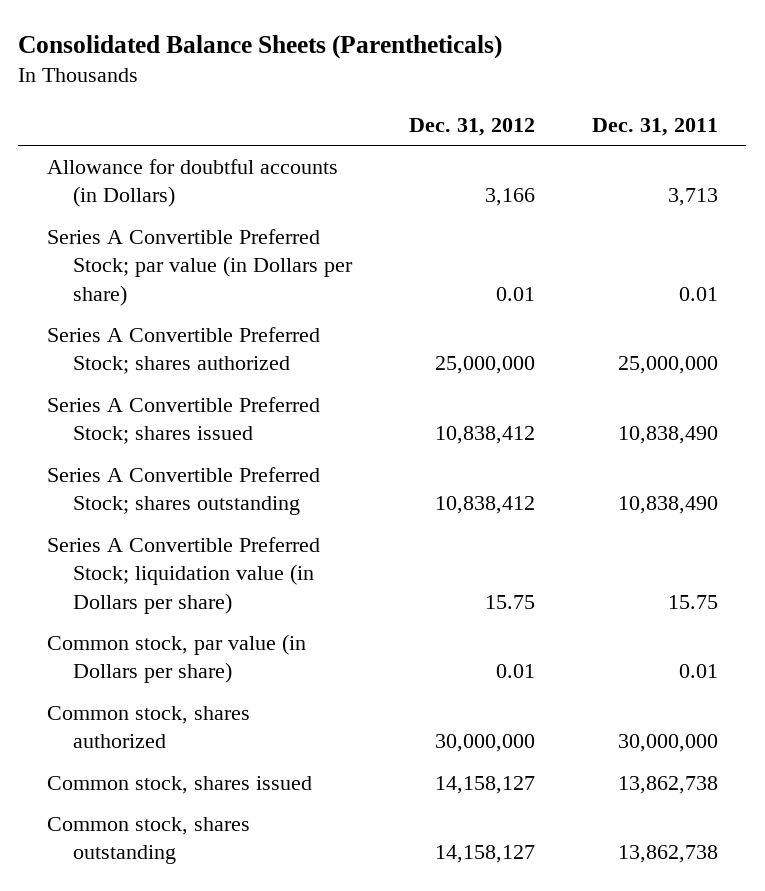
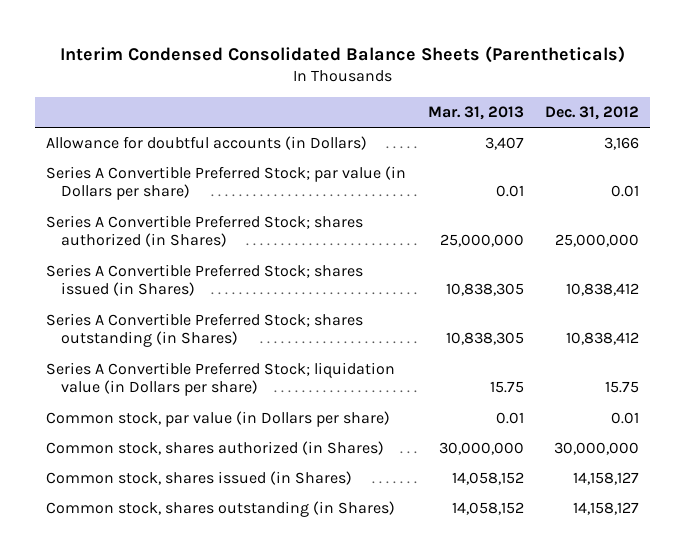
[18,34,503,59] Consolidated Balance Sheets (Parentheticals) -> [59,46,625,64] Interim Condensed Consolidated Balance Sheets (Parentheticals)
[591,117,718,136] Dec. 31, 2011 -> none
none -> [427,106,524,121] Mar. 31, 2013
[46,326,320,375] Series A Convertible Preferred Stock; shares authorized -> [46,215,364,248] Series A Convertible Preferred Stock; shares authorized (in Shares)
[46,396,320,445] Series A Convertible Preferred Stock; shares issued -> [46,264,364,297] Series A Convertible Preferred Stock; shares issued (in Shares)
[46,466,320,516] Series A Convertible Preferred Stock; shares outstanding -> [46,313,364,348] Series A Convertible Preferred Stock; shares outstanding (in Shares)
[46,705,250,749] Common stock, shares authorized -> [46,441,385,456] Common stock, shares authorized (in Shares)
[46,775,312,794] Common stock, shares issued -> [46,471,353,486] Common stock, shares issued (in Shares)
[46,816,250,865] Common stock, shares outstanding -> [46,501,396,518] Common stock, shares outstanding (in Shares)

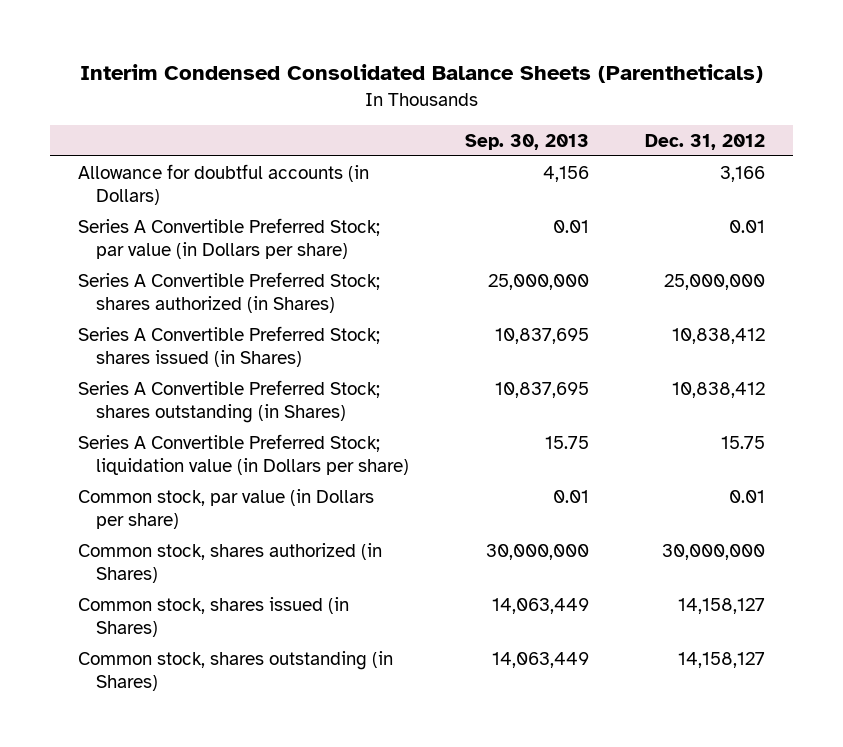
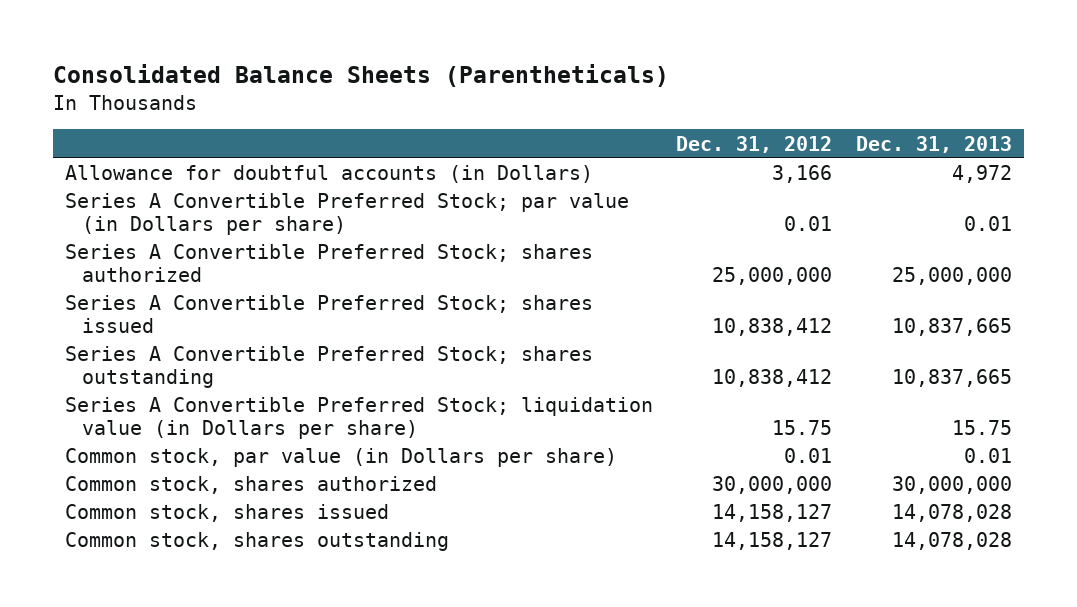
[79,63,763,83] Interim Condensed Consolidated Balance Sheets (Parentheticals) -> [53,64,670,88] Consolidated Balance Sheets (Parentheticals)
[465,133,590,150] Sep. 30, 2013 -> none
none -> [855,135,1012,153] Dec. 31, 2013
[78,271,381,313] Series A Convertible Preferred Stock; shares authorized (in Shares) -> [64,244,593,282] Series A Convertible Preferred Stock; shares authorized
[78,325,381,367] Series A Convertible Preferred Stock; shares issued (in Shares) -> [64,295,593,333] Series A Convertible Preferred Stock; shares issued
[78,379,381,423] Series A Convertible Preferred Stock; shares outstanding (in Shares) -> [64,346,593,388] Series A Convertible Preferred Stock; shares outstanding
[78,542,383,583] Common stock, shares authorized (in Shares) -> [64,476,437,495] Common stock, shares authorized
[78,596,350,637] Common stock, shares issued (in Shares) -> [64,504,389,523] Common stock, shares issued
[78,650,394,691] Common stock, shares outstanding (in Shares) -> [64,532,449,552] Common stock, shares outstanding

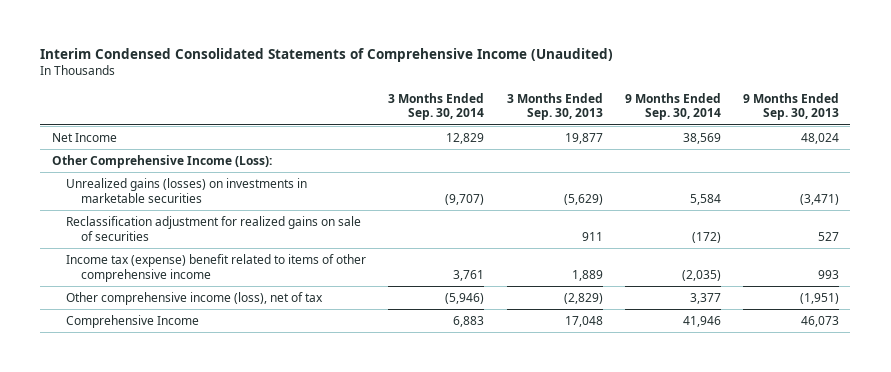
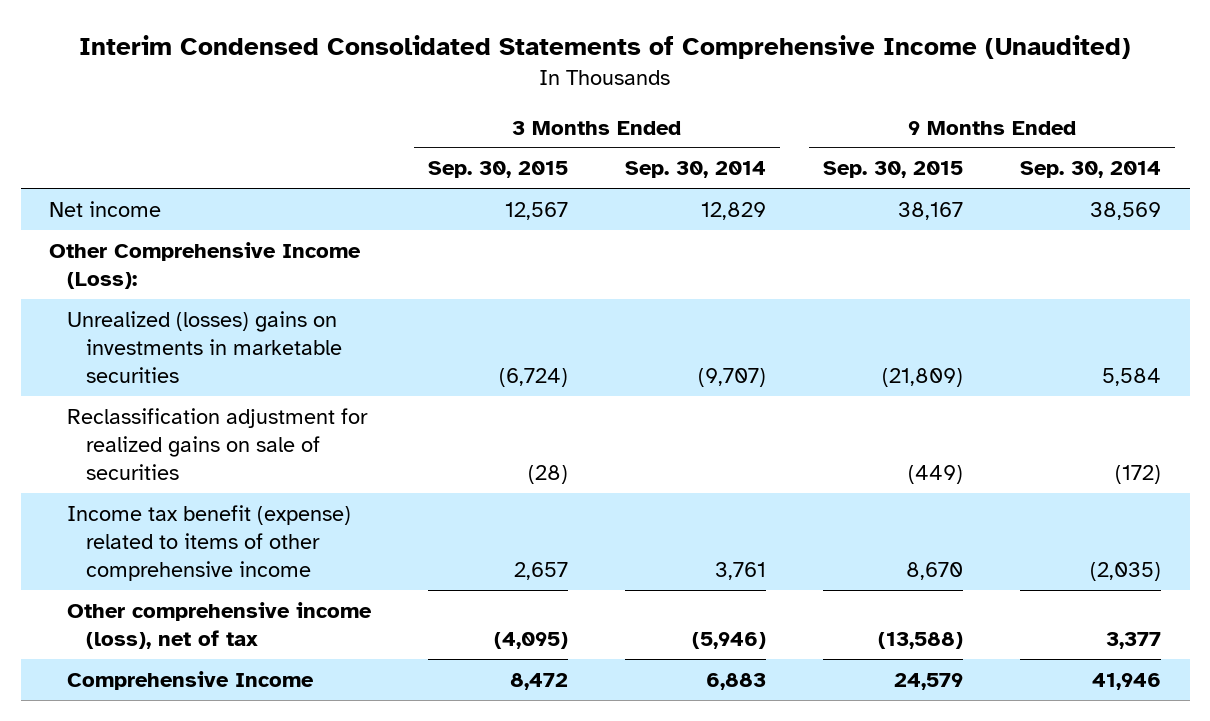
[506,92,603,121] 3 Months Ended Sep. 30, 2013 -> none
[743,92,840,121] 9 Months Ended Sep. 30, 2013 -> none
none -> [428,161,569,179] Sep. 30, 2015
none -> [823,161,964,179] Sep. 30, 2015
[51,132,117,142] Net Income -> [49,200,162,217] Net income
[66,177,308,203] Unrealized gains (losses) on investments in marketable securities -> [67,310,342,383] Unrealized (losses) gains on investments in marketable securities
[66,253,367,282] Income tax (expense) benefit related to items of other comprehensive income -> [67,504,352,581] Income tax benefit (expense) related to items of other comprehensive income

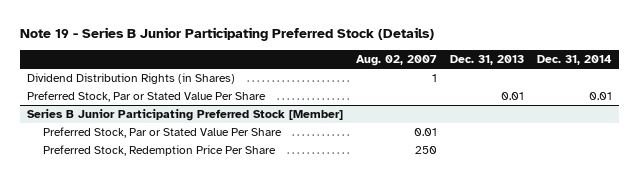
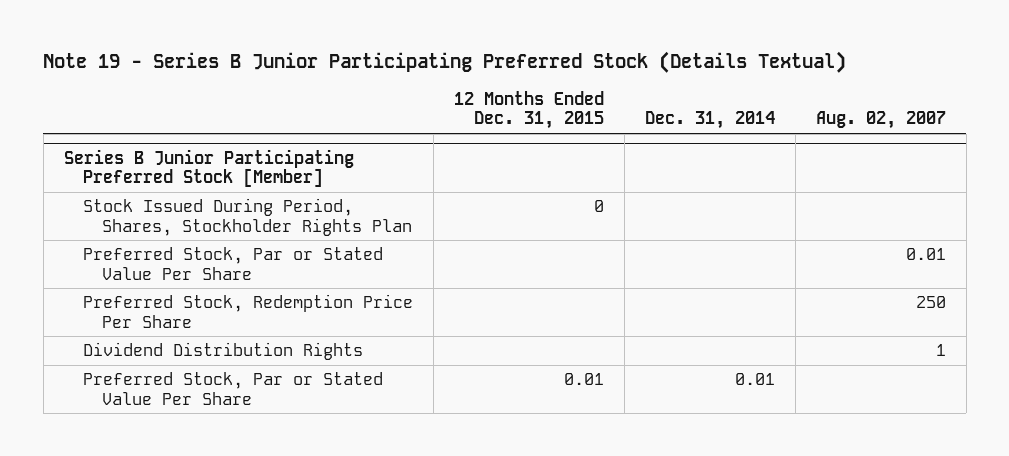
[19,27,434,42] Note 19 - Series B Junior Participating Preferred Stock (Details) -> [43,51,847,74] Note 19 - Series B Junior Participating Preferred Stock (Details Textual)
[450,55,525,66] Dec. 31, 2013 -> none
none -> [453,91,604,130] 12 Months Ended Dec. 31, 2015
[26,73,235,85] Dividend Distribution Rights (in Shares) -> none
[26,91,266,103] Preferred Stock, Par or Stated Value Per Share -> none
none -> [82,198,412,236] Stock Issued During Period, Shares, Stockholder Rights Plan
none -> [82,342,363,361] Dividend Distribution Rights
none -> [82,372,383,405] Preferred Stock, Par or Stated Value Per Share

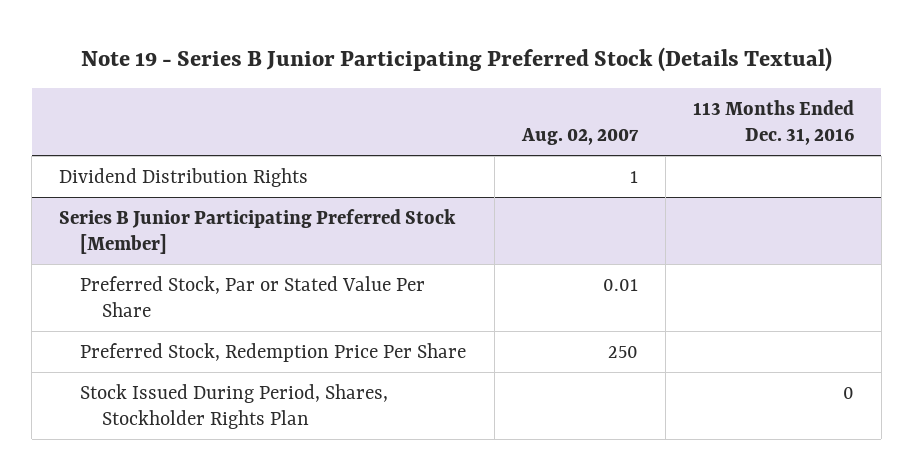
[453,91,604,130] 12 Months Ended Dec. 31, 2015 -> none
[644,111,775,130] Dec. 31, 2014 -> none
none -> [692,99,854,145] 113 Months Ended Dec. 31, 2016
none -> [59,167,309,187] Dividend Distribution Rights
[82,342,363,361] Dividend Distribution Rights -> none
[82,372,383,405] Preferred Stock, Par or Stated Value Per Share -> none
[82,198,412,236] Stock Issued During Period, Shares, Stockholder Rights Plan -> [80,383,389,429] Stock Issued During Period, Shares, Stockholder Rights Plan

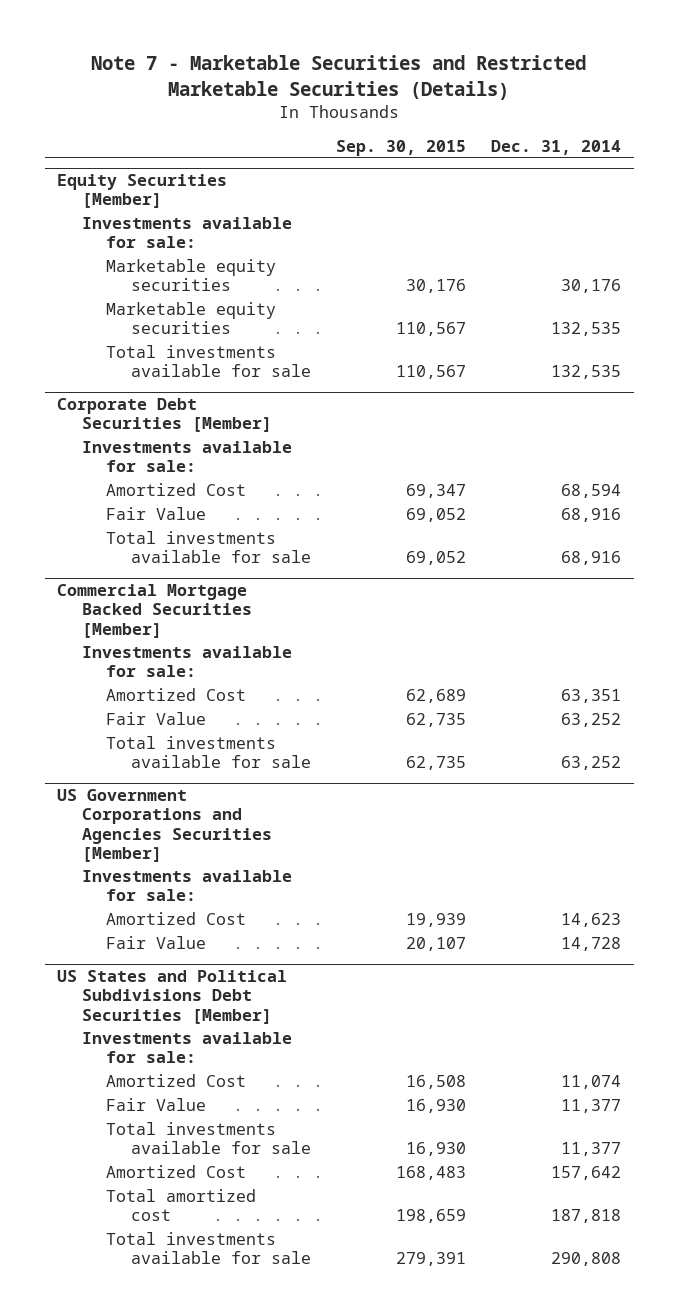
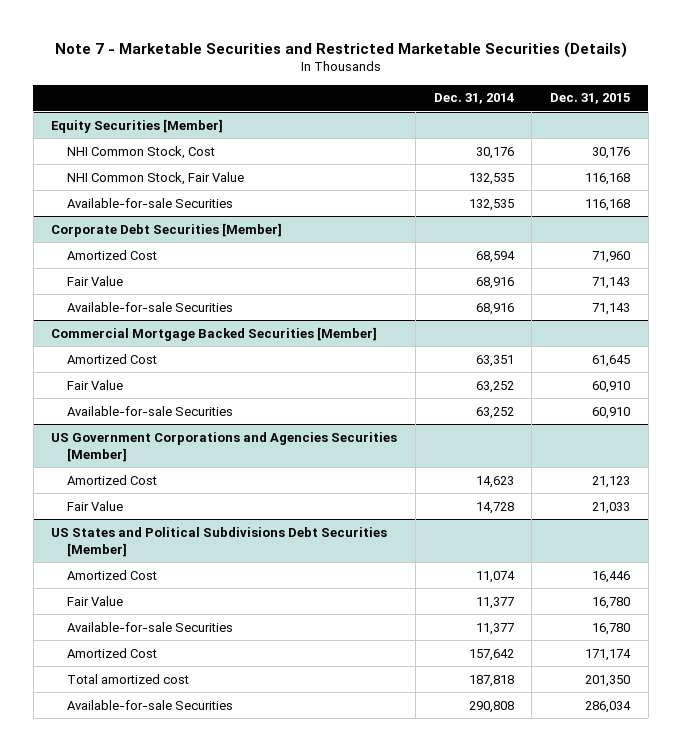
[336,140,467,157] Sep. 30, 2015 -> none
none -> [550,93,631,105] Dec. 31, 2015
[81,216,292,248] Investments available for sale: -> none
[106,258,277,291] Marketable equity securities -> [66,145,215,159] NHI Common Stock, Cost
[106,301,277,334] Marketable equity securities -> [66,171,244,185] NHI Common Stock, Fair Value
[106,344,311,377] Total investments available for sale -> [66,197,233,208] Available-for-sale Securities
[81,440,292,472] Investments available for sale: -> none
[106,530,311,563] Total investments available for sale -> [66,301,233,312] Available-for-sale Securities
[81,645,292,677] Investments available for sale: -> none
[106,735,311,768] Total investments available for sale -> [66,405,233,416] Available-for-sale Securities
[81,869,292,901] Investments available for sale: -> none
[81,1031,292,1063] Investments available for sale: -> none
[106,1121,311,1154] Total investments available for sale -> [66,621,233,632] Available-for-sale Securities
[106,1231,311,1264] Total investments available for sale -> [66,699,233,710] Available-for-sale Securities

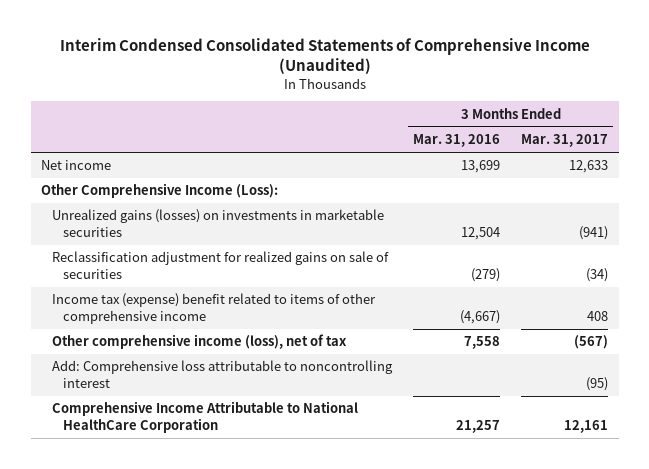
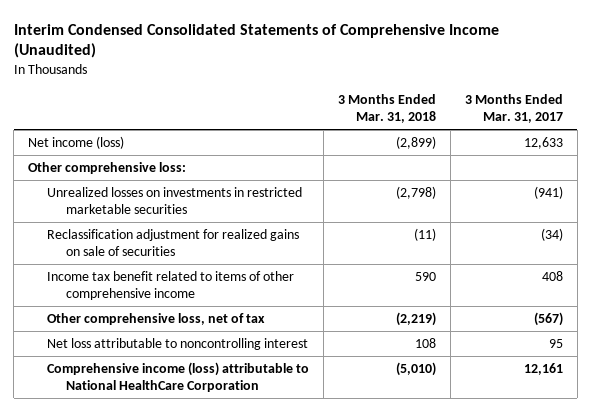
[413,134,501,148] Mar. 31, 2016 -> none
none -> [338,93,437,124] 3 Months Ended Mar. 31, 2018
[41,160,112,171] Net income -> [28,135,125,149] Net income (loss)
[41,183,279,199] Other Comprehensive Income (Loss): -> [28,161,187,174] Other comprehensive loss:
[52,209,385,238] Unrealized gains (losses) on investments in marketable securities -> [47,186,303,215] Unrealized losses on investments in restricted marketable securities
[52,293,377,325] Income tax (expense) benefit related to items of other comprehensive income -> [47,270,295,301] Income tax benefit related to items of other comprehensive income
[52,334,348,350] Other comprehensive income (loss), net of tax -> [47,312,266,325] Other comprehensive loss, net of tax
[52,360,394,389] Add: Comprehensive loss attributable to noncontrolling interest -> [47,337,309,350] Net loss attributable to noncontrolling interest
[586,377,609,392] (95) -> [548,338,563,348] 95
[52,401,359,434] Comprehensive Income Attributable to National HealthCare Corporation -> [47,361,310,393] Comprehensive income (loss) attributable to National HealthCare Corporation

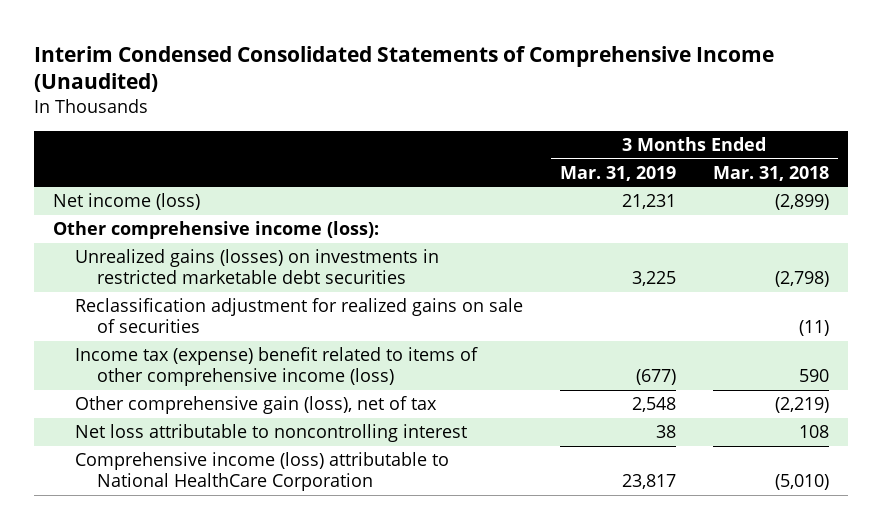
[464,93,563,124] 3 Months Ended Mar. 31, 2017 -> none
none -> [559,165,676,181] Mar. 31, 2019
[28,161,187,174] Other comprehensive loss: -> [52,221,379,240] Other comprehensive income (loss):
[47,186,303,215] Unrealized losses on investments in restricted marketable securities -> [74,249,439,285] Unrealized gains (losses) on investments in restricted marketable debt securities
[47,270,295,301] Income tax benefit related to items of other comprehensive income -> [74,347,478,387] Income tax (expense) benefit related to items of other comprehensive income (loss)
[47,312,266,325] Other comprehensive loss, net of tax -> [74,396,437,415] Other comprehensive gain (loss), net of tax

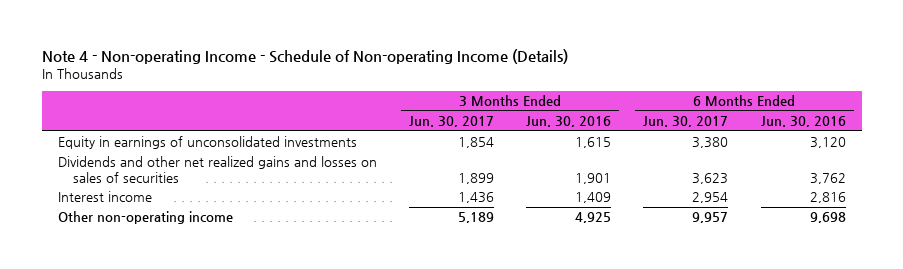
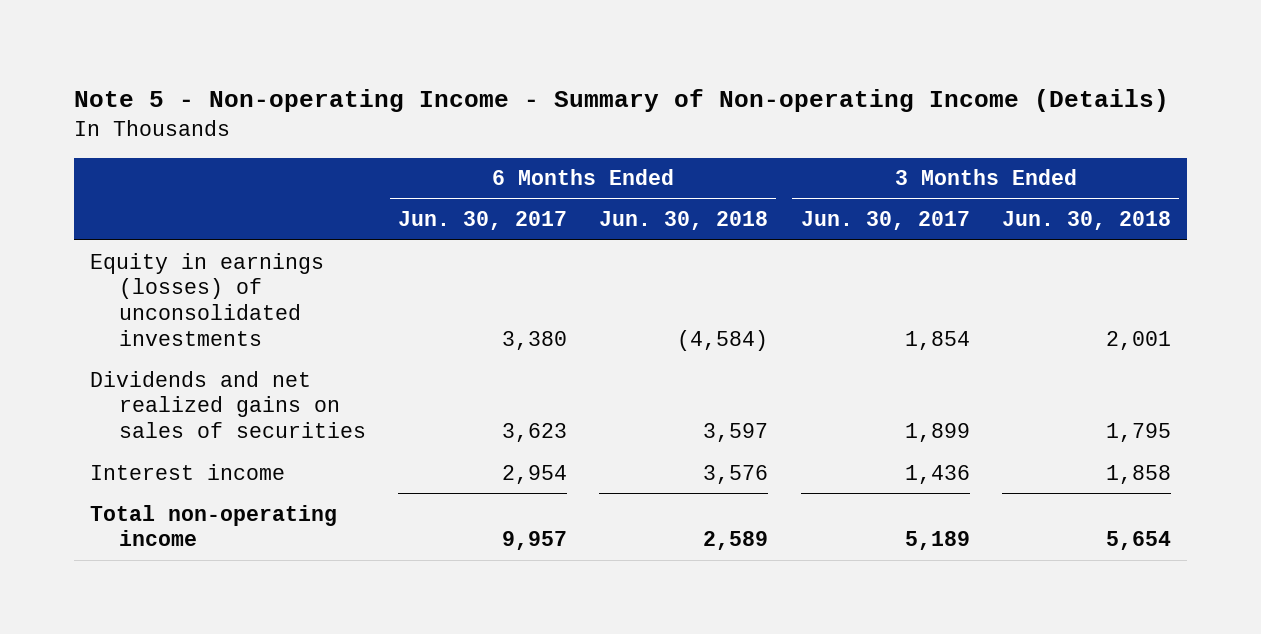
[41,49,568,65] Note 4 - Non-operating Income - Schedule of Non-operating Income (Details) -> [73,89,1169,113] Note 5 - Non-operating Income - Summary of Non-operating Income (Details)
[526,116,612,128] Jun. 30, 2016 -> none
[760,116,846,128] Jun. 30, 2016 -> none
none -> [599,211,769,231] Jun. 30, 2018
none -> [1001,211,1171,231] Jun. 30, 2018
[57,136,357,150] Equity in earnings of unconsolidated investments -> [89,252,324,346] Equity in earnings (losses) of unconsolidated investments
[57,156,377,183] Dividends and other net realized gains and losses on sales of securities -> [89,370,366,439] Dividends and net realized gains on sales of securities
[57,211,233,225] Other non-operating income -> [89,504,337,547] Total non-operating income

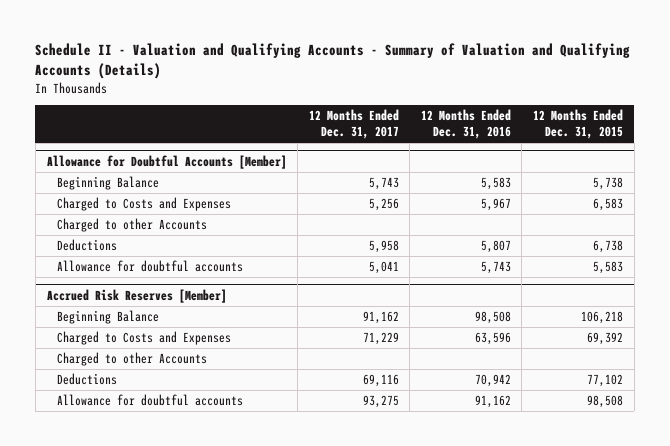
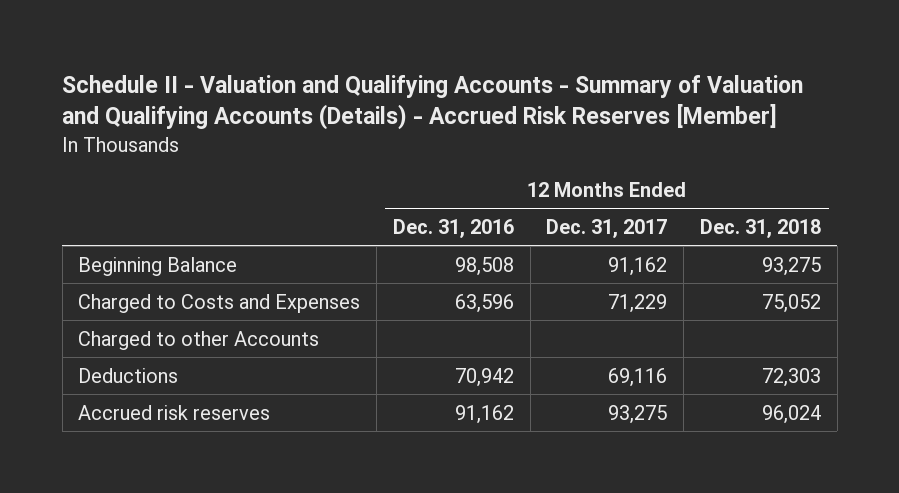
[35,43,631,80] Schedule II - Valuation and Qualifying Accounts - Summary of Valuation and Qualifying Accounts (Details) -> [62,75,804,131] Schedule II - Valuation and Qualifying Accounts - Summary of Valuation and Qualifying Accounts (Details) - Accrued Risk Reserves [Member]
[533,109,624,140] 12 Months Ended Dec. 31, 2015 -> none
none -> [699,218,821,238] Dec. 31, 2018
[46,154,287,169] Allowance for Doubtful Accounts [Member] -> none
[57,175,160,190] Beginning Balance -> none
[57,196,232,211] Charged to Costs and Expenses -> none
[57,217,208,232] Charged to other Accounts -> none
[57,238,118,251] Deductions -> none
[57,259,244,272] Allowance for doubtful accounts -> none
[46,288,227,303] Accrued Risk Reserves [Member] -> none
[57,393,244,406] Allowance for doubtful accounts -> [78,404,271,420] Accrued risk reserves

